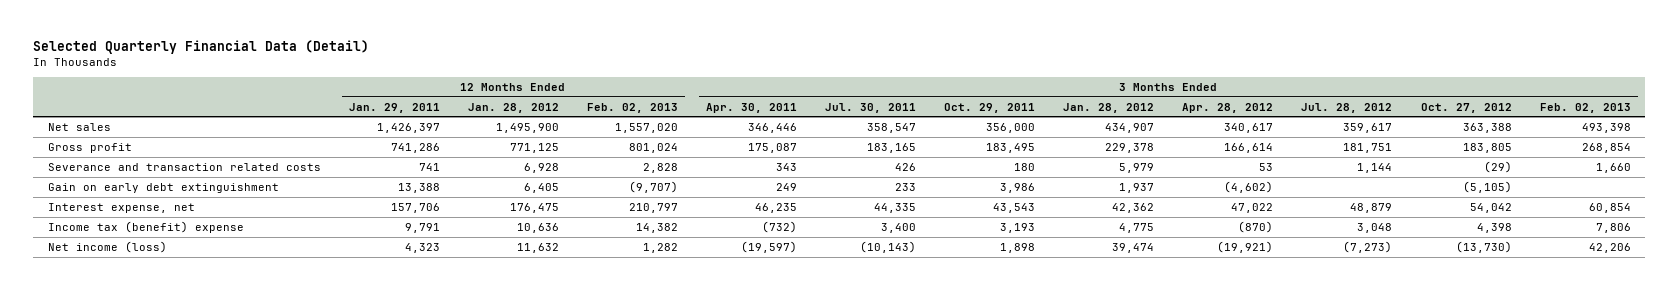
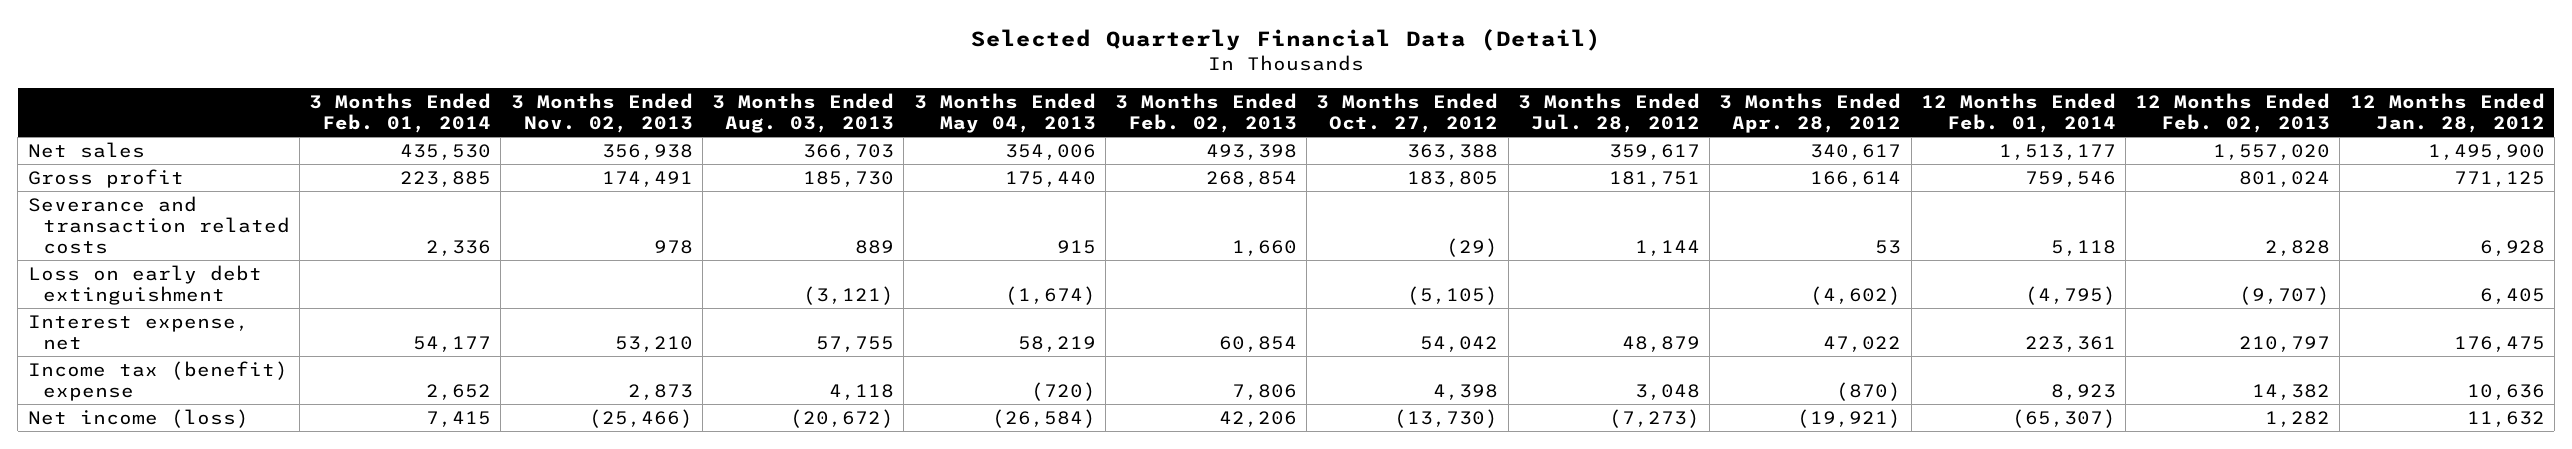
[348,102,440,113] Jan. 29, 2011 -> none
[705,102,797,113] Apr. 30, 2011 -> none
[825,102,917,113] Jul. 30, 2011 -> none
[944,102,1036,113] Oct. 29, 2011 -> none
[1063,102,1155,113] Jan. 28, 2012 -> none
none -> [309,92,492,133] 3 Months Ended Feb. 01, 2014
none -> [510,92,693,133] 3 Months Ended Nov. 02, 2013
none -> [712,92,895,133] 3 Months Ended Aug. 03, 2013
none -> [913,92,1096,133] 3 Months Ended May 04, 2013
none -> [1920,92,2116,133] 12 Months Ended Feb. 01, 2014
[47,182,279,193] Gain on early debt extinguishment -> [27,264,262,305] Loss on early debt extinguishment

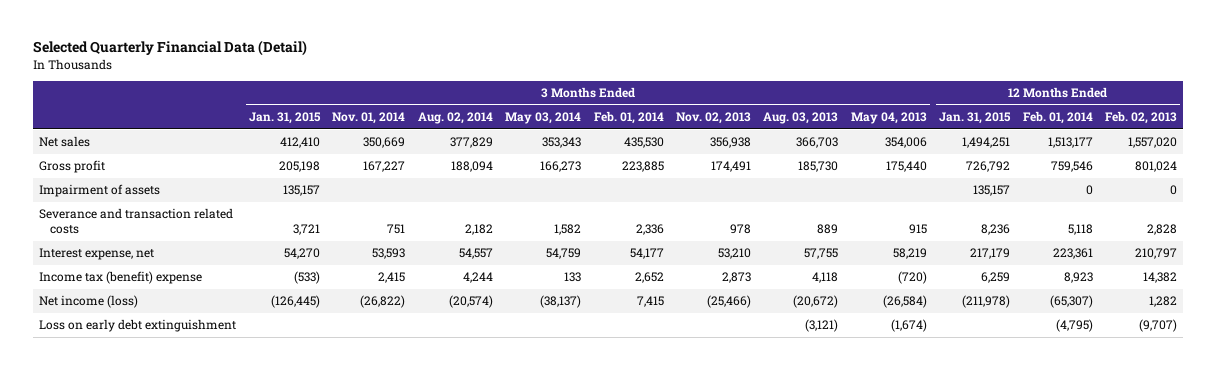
[1114,92,1297,133] 3 Months Ended Feb. 02, 2013 -> none
[1316,92,1499,133] 3 Months Ended Oct. 27, 2012 -> none
[1517,92,1700,133] 3 Months Ended Jul. 28, 2012 -> none
[1719,92,1902,133] 3 Months Ended Apr. 28, 2012 -> none
[2349,92,2545,133] 12 Months Ended Jan. 28, 2012 -> none
none -> [248,112,321,125] Jan. 31, 2015
none -> [332,112,406,125] Nov. 01, 2014
none -> [417,112,493,125] Aug. 02, 2014
none -> [505,112,582,125] May 03, 2014
none -> [939,112,1012,125] Jan. 31, 2015
none -> [39,184,161,198] Impairment of assets
[27,264,262,305] Loss on early debt extinguishment -> [39,319,237,333] Loss on early debt extinguishment

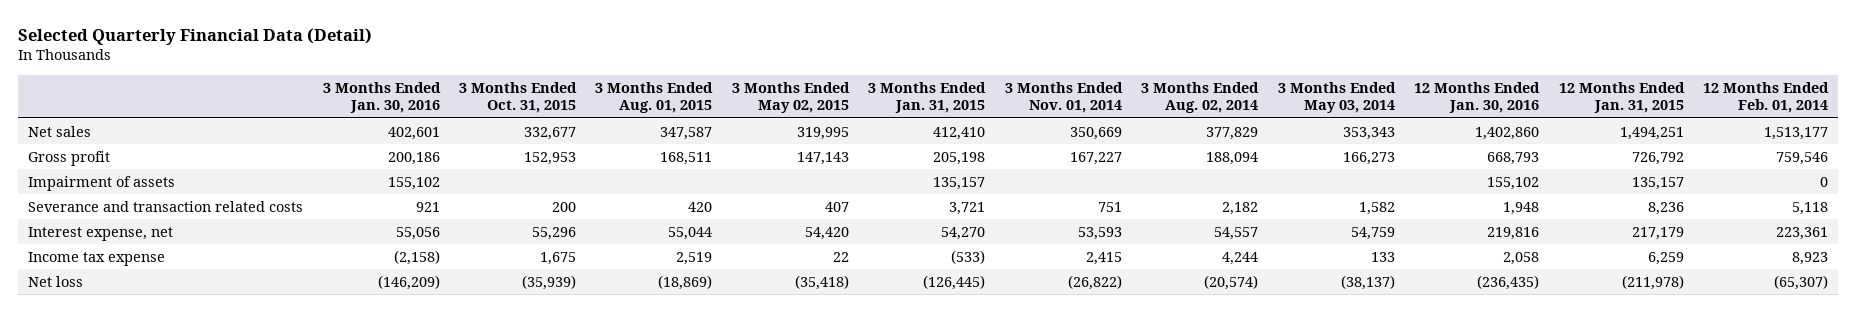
[593,111,664,125] Feb. 01, 2014 -> none
[676,112,752,125] Nov. 02, 2013 -> none
[763,112,839,125] Aug. 03, 2013 -> none
[850,112,927,125] May 04, 2013 -> none
[1105,111,1178,125] Feb. 02, 2013 -> none
none -> [322,81,441,114] 3 Months Ended Jan. 30, 2016
none -> [459,81,578,114] 3 Months Ended Oct. 31, 2015
none -> [595,81,714,114] 3 Months Ended Aug. 01, 2015
none -> [731,81,850,114] 3 Months Ended May 02, 2015
none -> [1414,81,1541,114] 12 Months Ended Jan. 30, 2016
[39,319,237,333] Loss on early debt extinguishment -> none
[39,271,203,285] Income tax (benefit) expense -> [28,251,166,266] Income tax expense
[39,295,139,309] Net income (loss) -> [28,275,84,287] Net loss

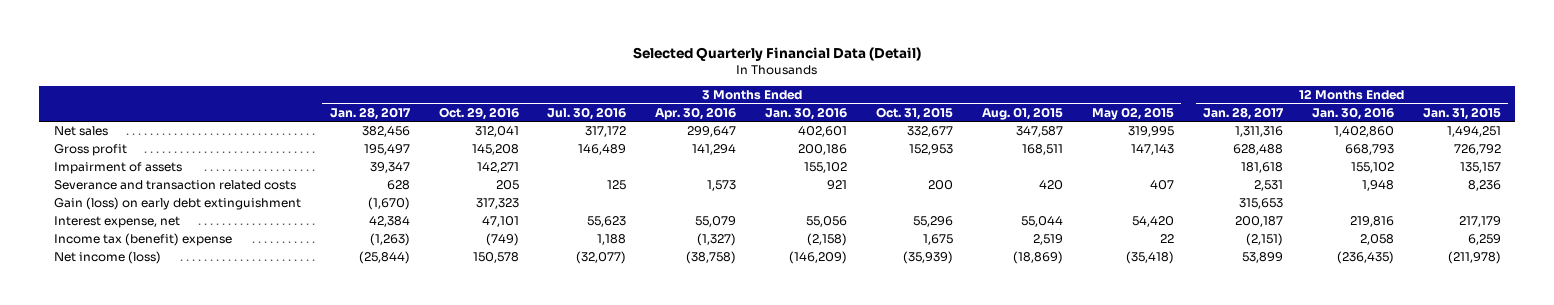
[868,81,987,114] 3 Months Ended Jan. 31, 2015 -> none
[1004,81,1123,114] 3 Months Ended Nov. 01, 2014 -> none
[1141,81,1260,114] 3 Months Ended Aug. 02, 2014 -> none
[1277,81,1396,114] 3 Months Ended May 03, 2014 -> none
[1702,81,1829,114] 12 Months Ended Feb. 01, 2014 -> none
none -> [329,106,411,120] Jan. 28, 2017
none -> [438,106,519,120] Oct. 29, 2016
none -> [547,106,627,120] Jul. 30, 2016
none -> [655,106,737,120] Apr. 30, 2016
none -> [1202,106,1284,120] Jan. 28, 2017
none -> [53,197,301,211] Gain (loss) on early debt extinguishment
[28,251,166,266] Income tax expense -> [53,233,232,247] Income tax (benefit) expense
[28,275,84,287] Net loss -> [53,251,161,265] Net income (loss)

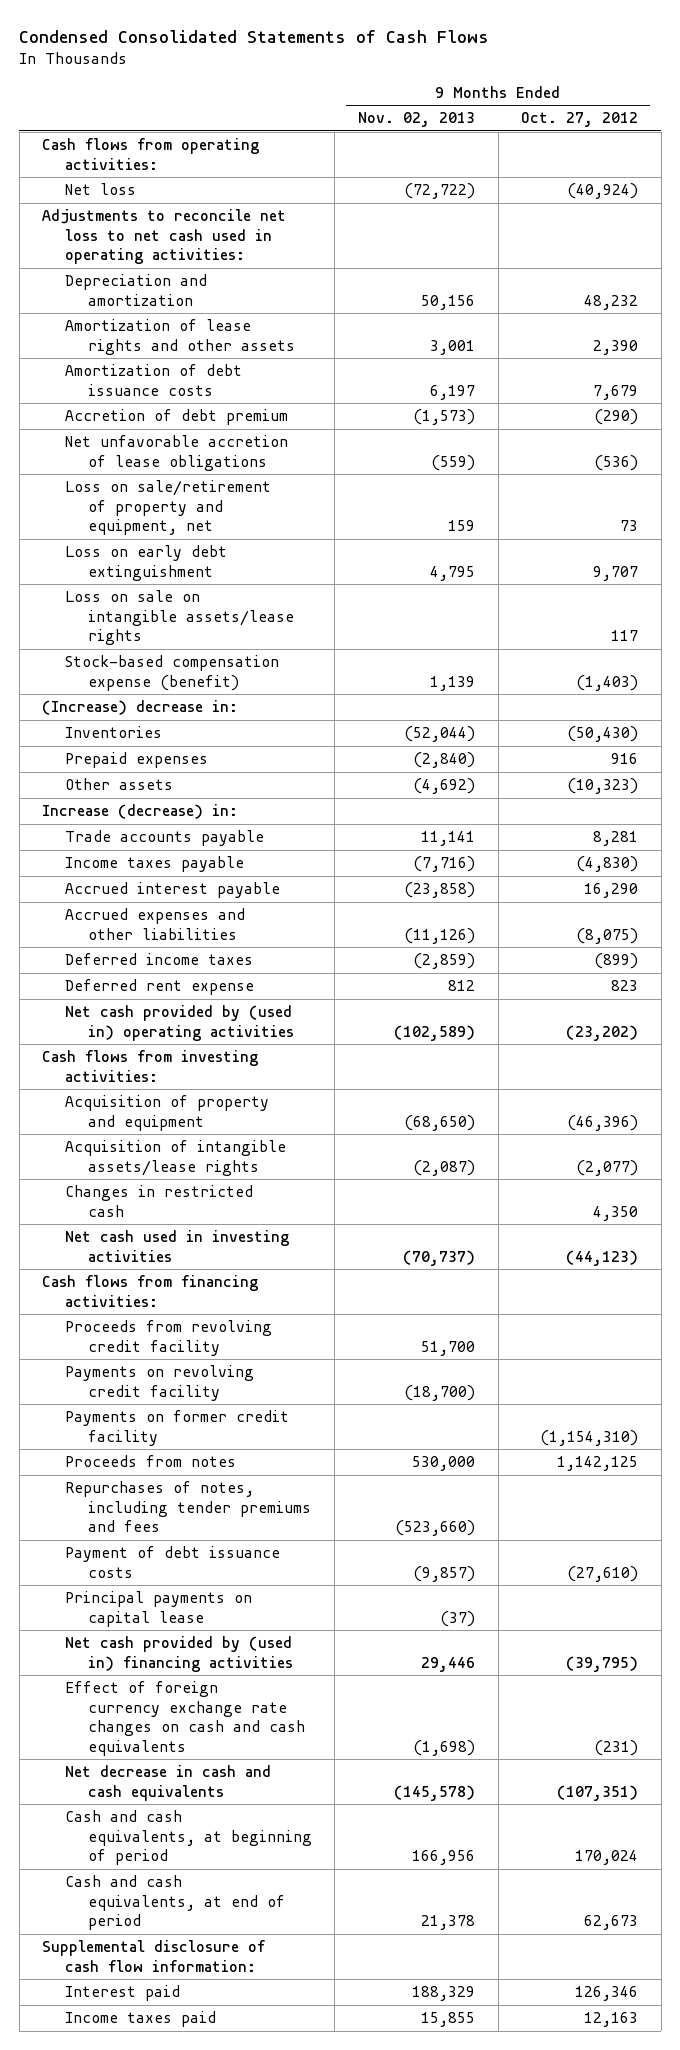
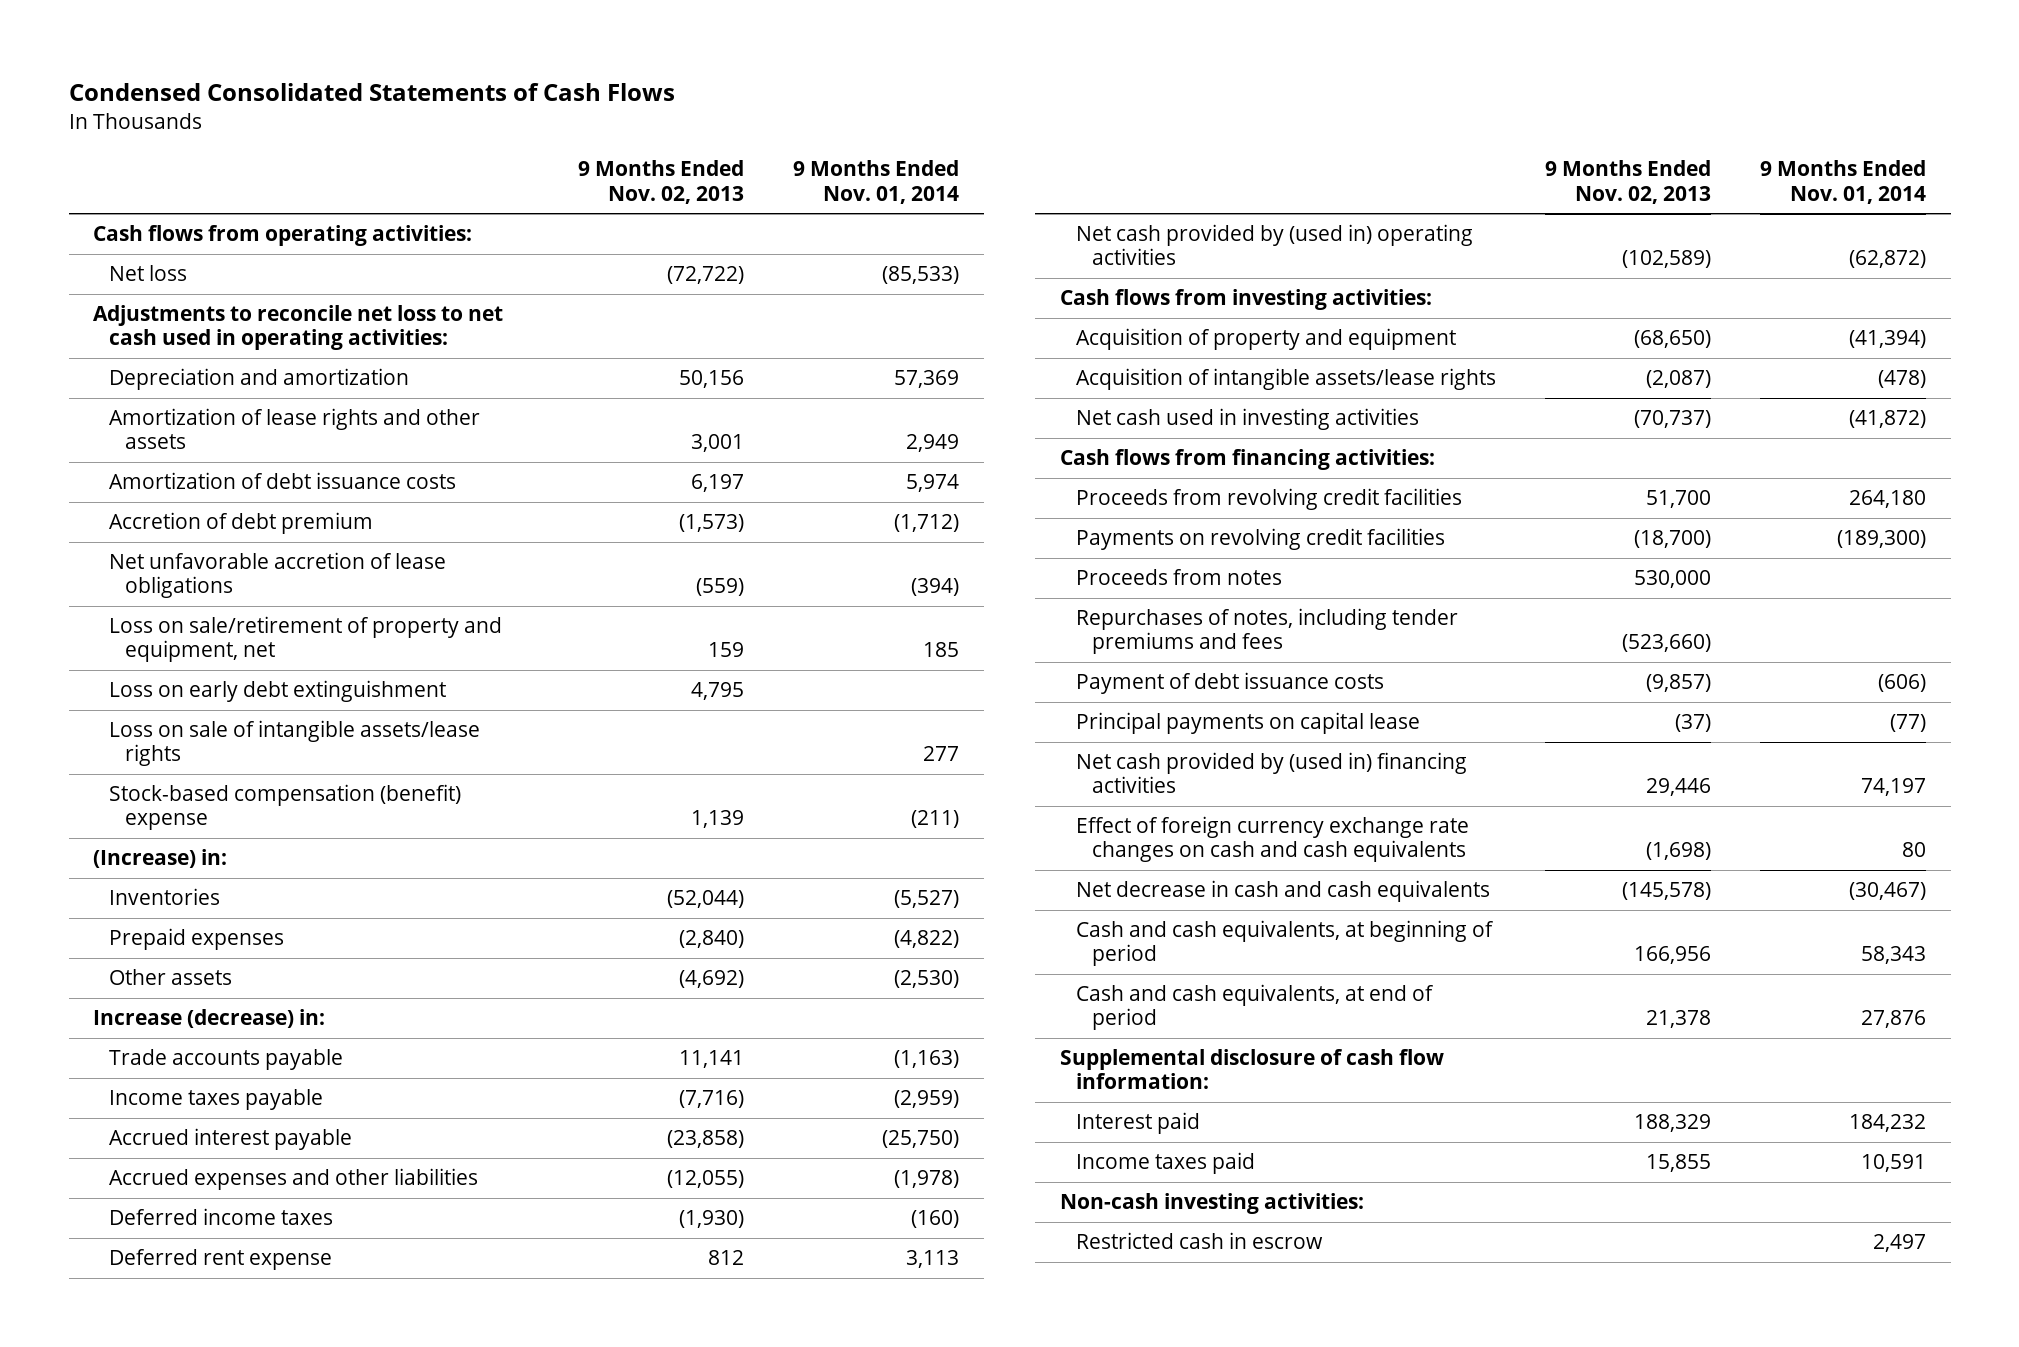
[521,112,639,128] Oct. 27, 2012 -> none
none -> [793,160,960,204] 9 Months Ended Nov. 01, 2014
[65,590,294,646] Loss on sale on intangible assets/lease rights -> [109,720,481,767] Loss on sale of intangible assets/lease rights
[65,655,280,691] Stock-based compensation expense (benefit) -> [109,784,462,831] Stock-based compensation (benefit) expense
[42,700,239,716] (Increase) decrease in: -> [93,849,228,869] (Increase) in:
[403,927,475,944] (11,126) -> [667,1170,745,1189] (12,055)
[412,953,475,970] (2,859) -> [679,1210,745,1229] (1,930)
[65,1185,254,1217] Changes in restricted cash -> none
[65,1410,290,1446] Payments on former credit facility -> none
[65,1320,273,1356] Proceeds from revolving credit facility -> [1075,488,1462,511] Proceeds from revolving credit facilities
[65,1365,255,1401] Payments on revolving credit facility -> [1075,528,1445,551] Payments on revolving credit facilities
none -> [1059,1193,1364,1215] Non-cash investing activities:
none -> [1075,1232,1323,1250] Restricted cash in escrow

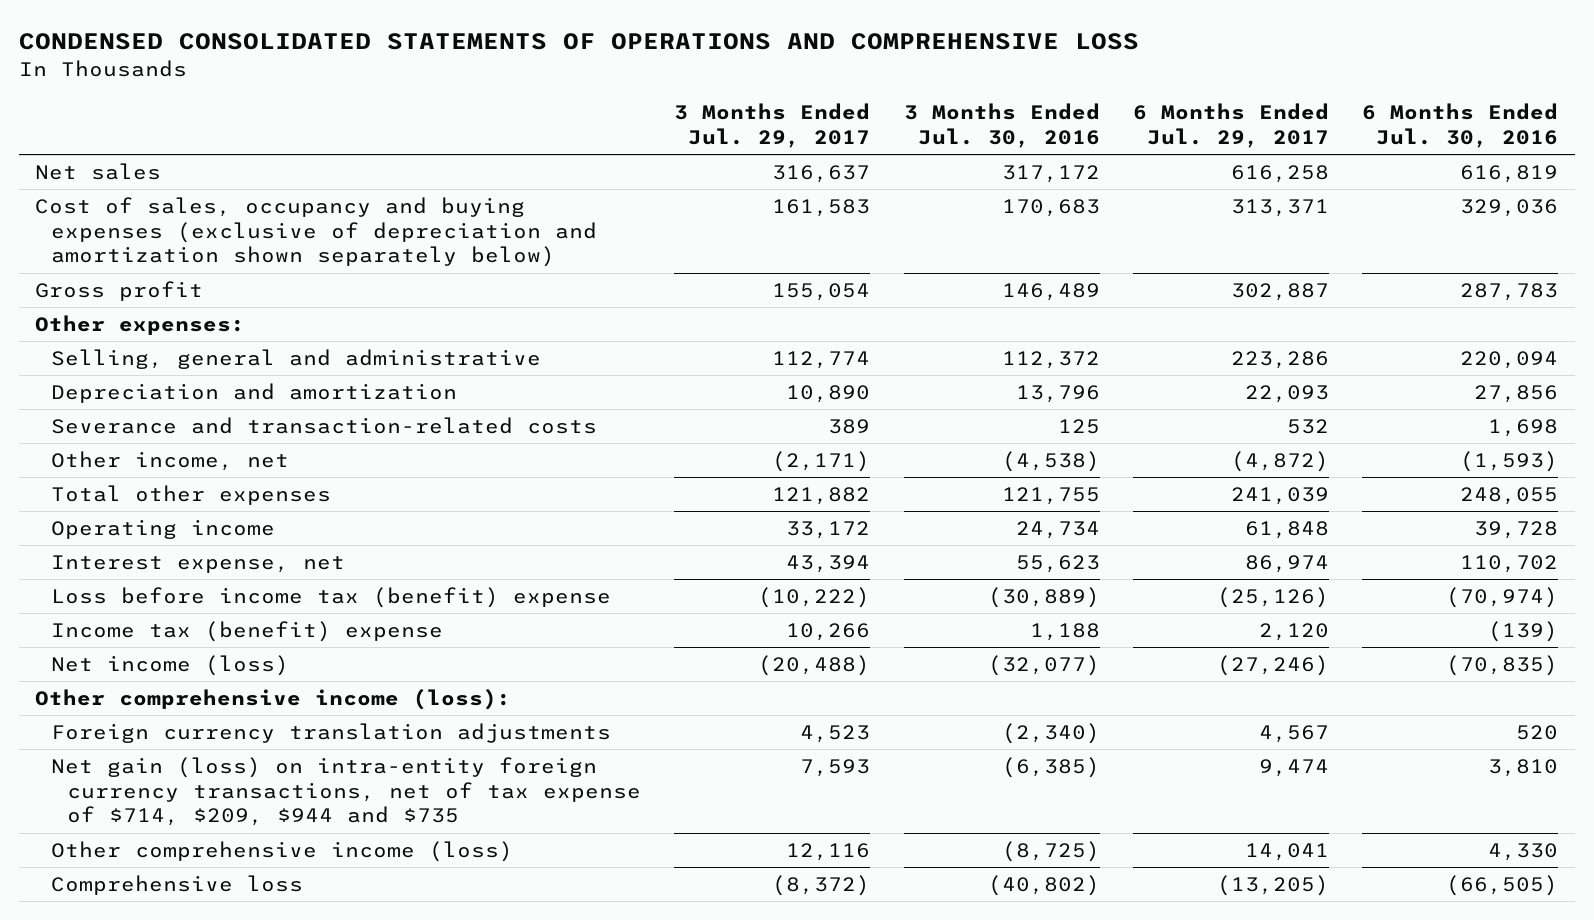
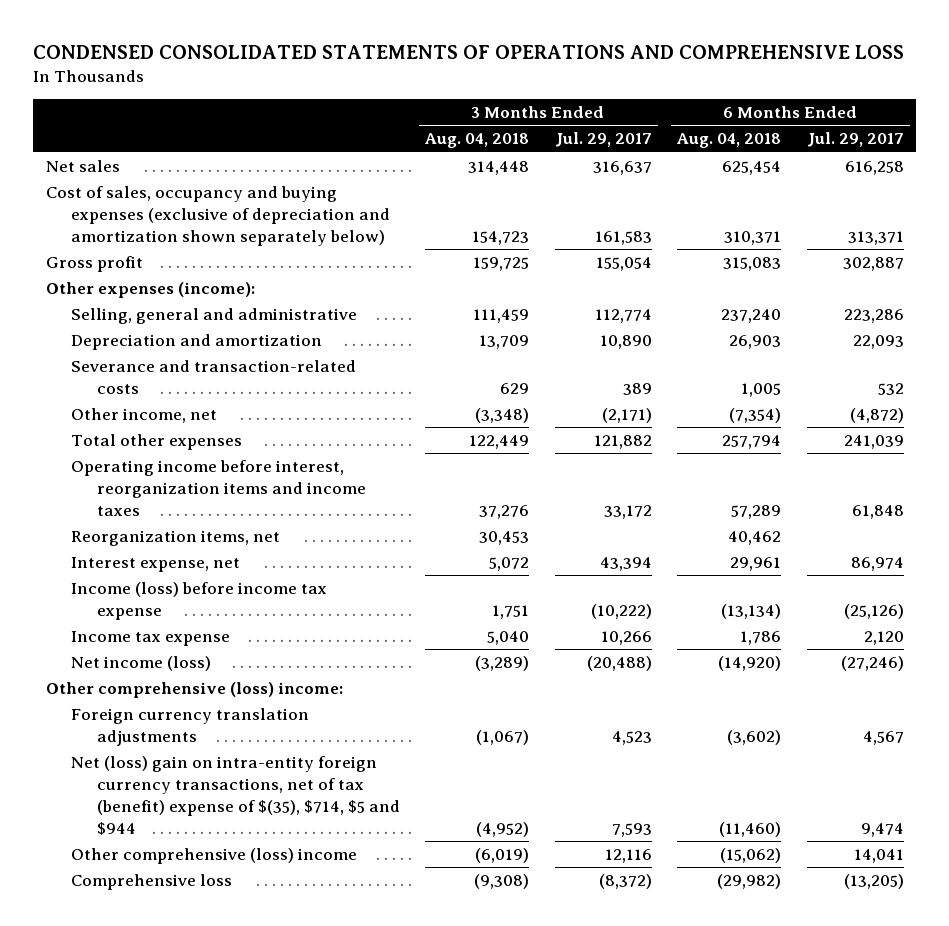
[903,103,1100,149] 3 Months Ended Jul. 30, 2016 -> none
[1362,103,1559,149] 6 Months Ended Jul. 30, 2016 -> none
none -> [424,133,530,149] Aug. 04, 2018
none -> [676,133,782,149] Aug. 04, 2018
[35,314,246,335] Other expenses: -> [45,281,255,298] Other expenses (income):
[51,518,276,539] Operating income -> [71,459,366,516] Operating income before interest, reorganization items and income taxes
none -> [71,529,281,546] Reorganization items, net
[51,586,612,608] Loss before income tax (benefit) expense -> [71,581,328,620] Income (loss) before income tax expense
[51,620,444,642] Income tax (benefit) expense -> [71,630,231,646] Income tax expense
[35,688,512,710] Other comprehensive income (loss): -> [45,681,343,698] Other comprehensive (loss) income:
[51,756,642,827] Net gain (loss) on intra-entity foreign currency transactions, net of tax expense of $714, $209, $944 and $735 -> [71,755,400,835] Net (loss) gain on intra-entity foreign currency transactions, net of tax (benefit) expense of $(35), $714, $5 and $944
[51,840,514,862] Other comprehensive income (loss) -> [71,847,358,864] Other comprehensive (loss) income

